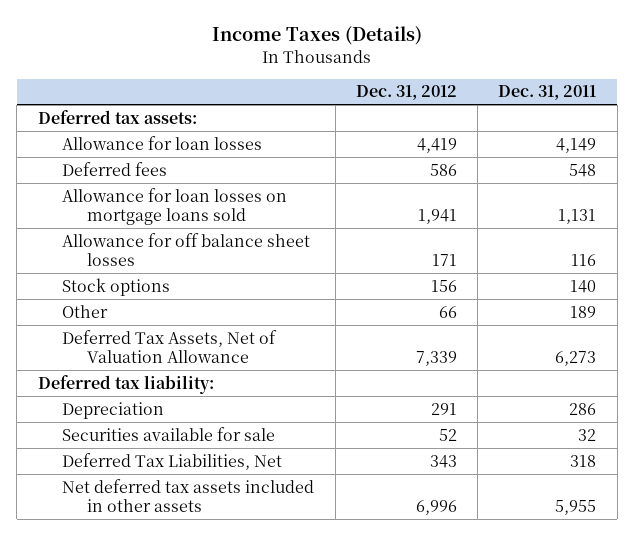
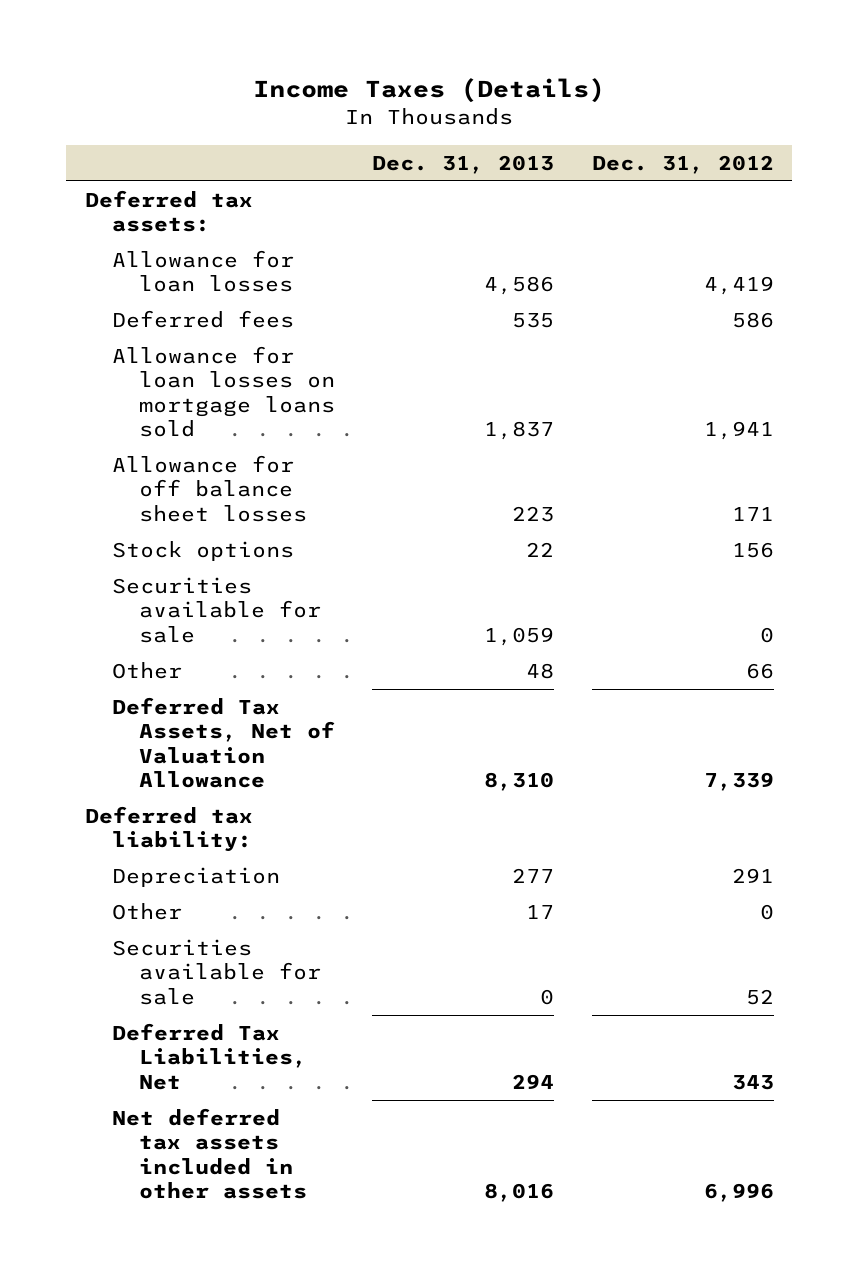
[498,85,597,101] Dec. 31, 2011 -> none
none -> [372,154,555,174] Dec. 31, 2013
none -> [111,577,321,643] Securities available for sale
none -> [111,903,182,921] Other

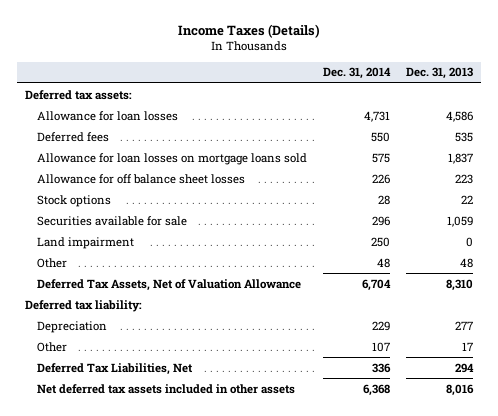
[591,154,774,174] Dec. 31, 2012 -> none
none -> [322,67,391,80] Dec. 31, 2014
none -> [36,236,134,249] Land impairment
[111,939,321,1005] Securities available for sale -> none

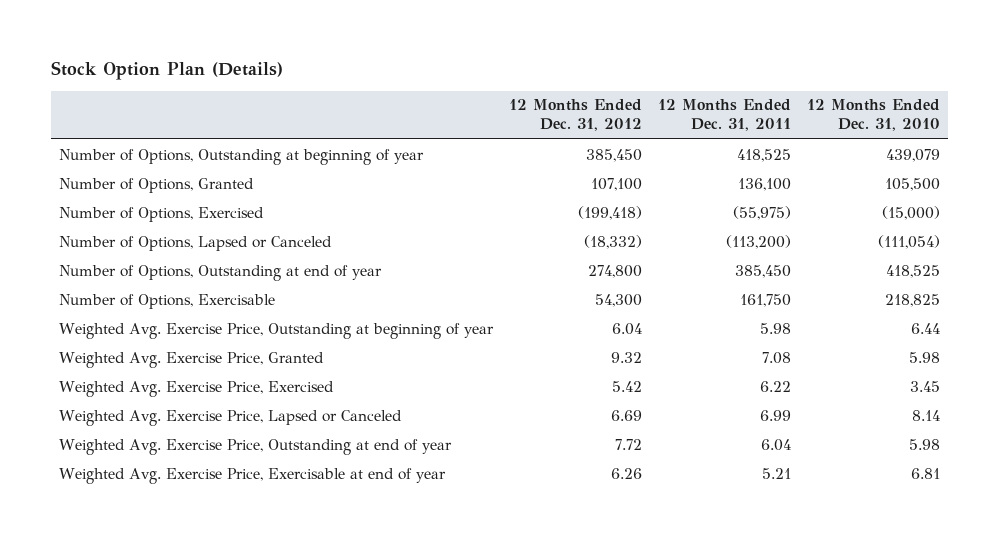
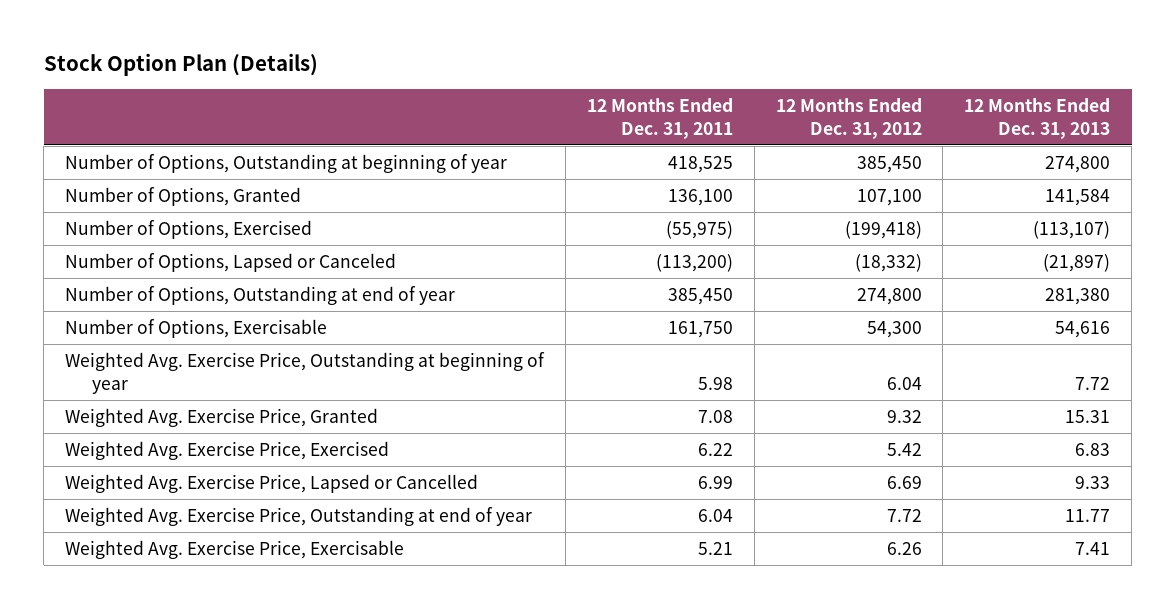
[807,99,941,132] 12 Months Ended Dec. 31, 2010 -> none
none -> [964,98,1111,139] 12 Months Ended Dec. 31, 2013
[58,409,402,426] Weighted Avg. Exercise Price, Lapsed or Canceled -> [65,473,479,493] Weighted Avg. Exercise Price, Lapsed or Cancelled
[58,467,446,484] Weighted Avg. Exercise Price, Exercisable at end of year -> [65,539,405,559] Weighted Avg. Exercise Price, Exercisable

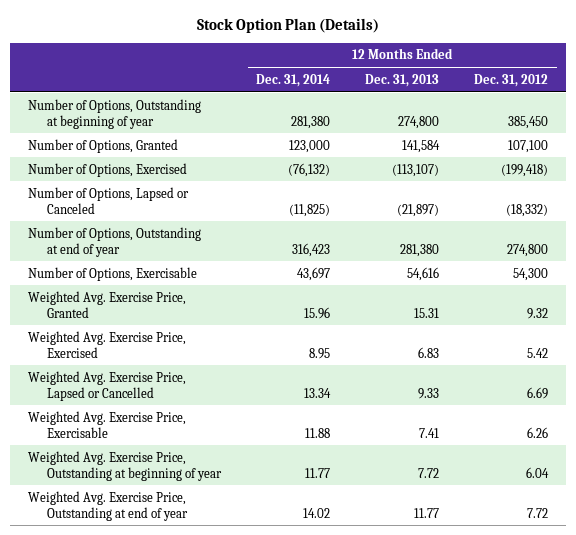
[586,98,733,139] 12 Months Ended Dec. 31, 2011 -> none
none -> [256,73,331,87] Dec. 31, 2014
[65,351,546,394] Weighted Avg. Exercise Price, Outstanding at beginning of year -> [27,450,223,481] Weighted Avg. Exercise Price, Outstanding at beginning of year
[65,506,533,526] Weighted Avg. Exercise Price, Outstanding at end of year -> [27,490,189,521] Weighted Avg. Exercise Price, Outstanding at end of year

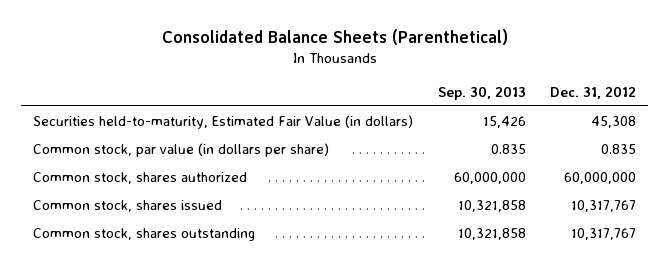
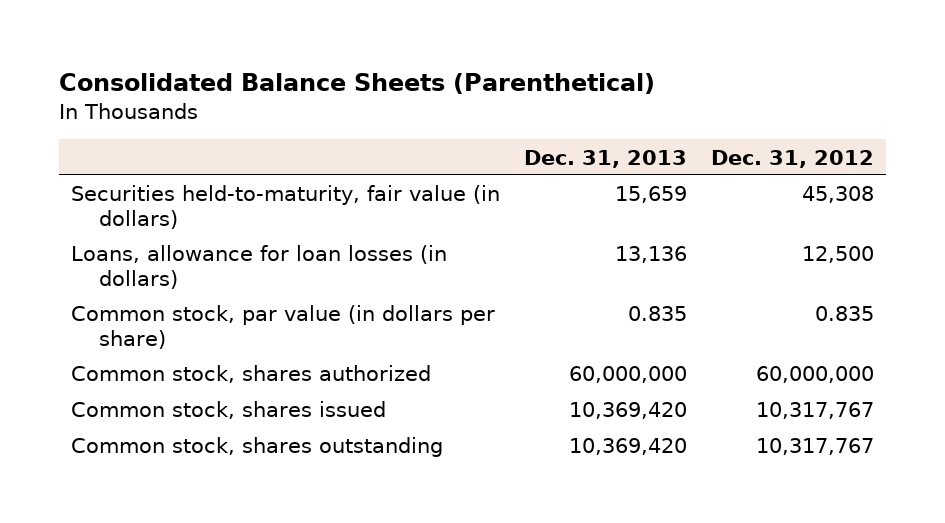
[437,85,526,100] Sep. 30, 2013 -> none
none -> [524,149,688,168] Dec. 31, 2013
[32,115,413,130] Securities held-to-maturity, Estimated Fair Value (in dollars) -> [71,185,501,230] Securities held-to-maturity, fair value (in dollars)
none -> [71,245,448,290] Loans, allowance for loan losses (in dollars)

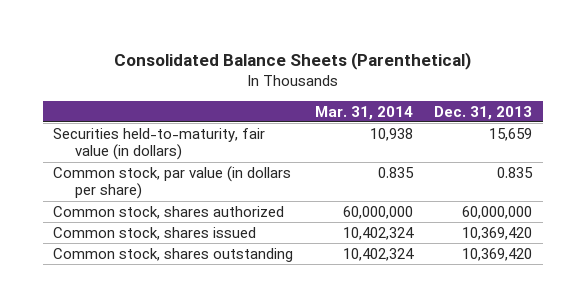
[710,149,874,168] Dec. 31, 2012 -> none
none -> [314,105,413,120] Mar. 31, 2014
[71,245,448,290] Loans, allowance for loan losses (in dollars) -> none

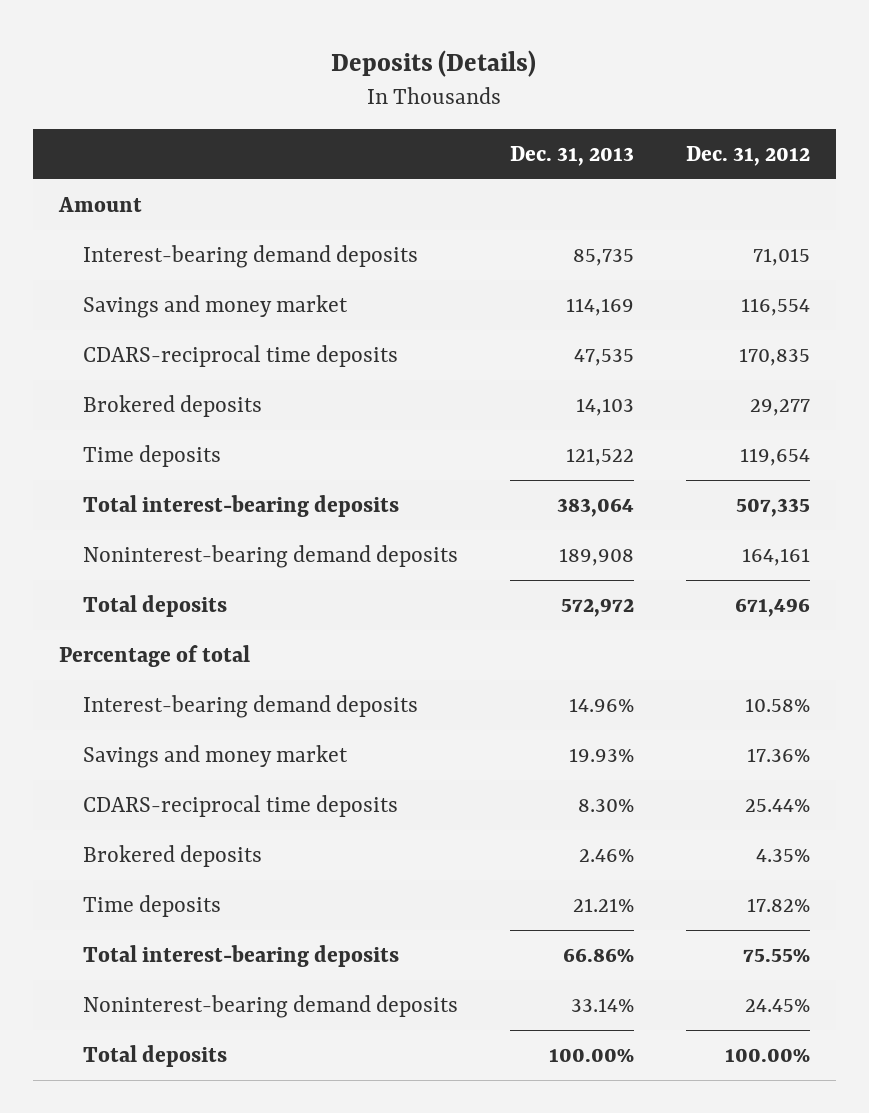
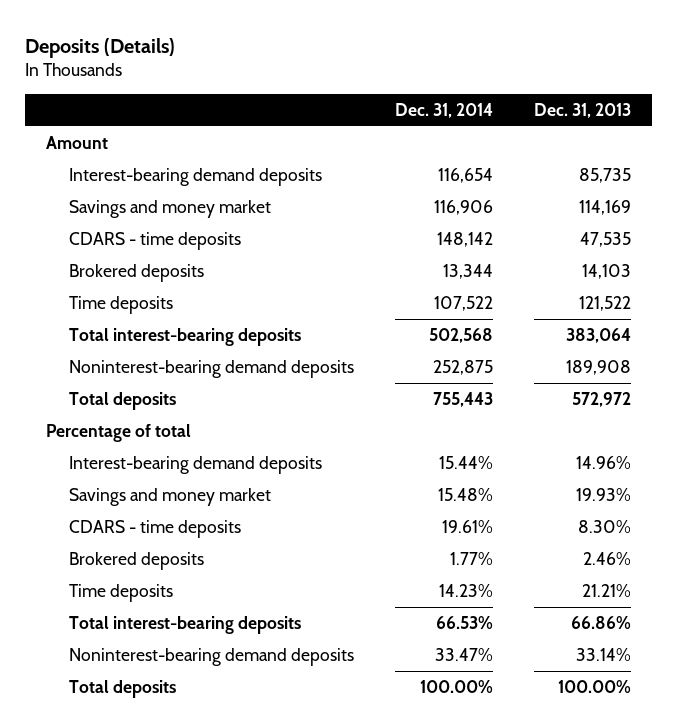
[685,145,810,166] Dec. 31, 2012 -> none
none -> [394,103,493,119] Dec. 31, 2014
[82,344,398,367] CDARS-reciprocal time deposits -> [68,232,241,251] CDARS - time deposits
[82,794,398,817] CDARS-reciprocal time deposits -> [68,520,241,539] CDARS - time deposits

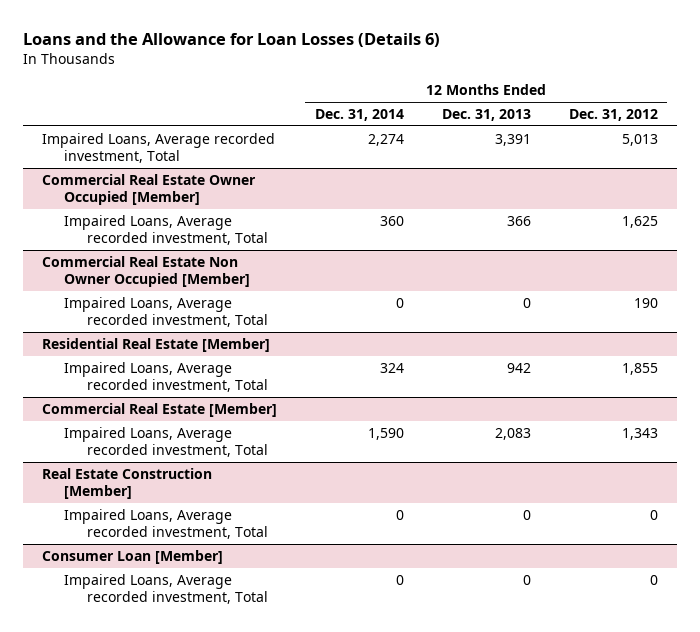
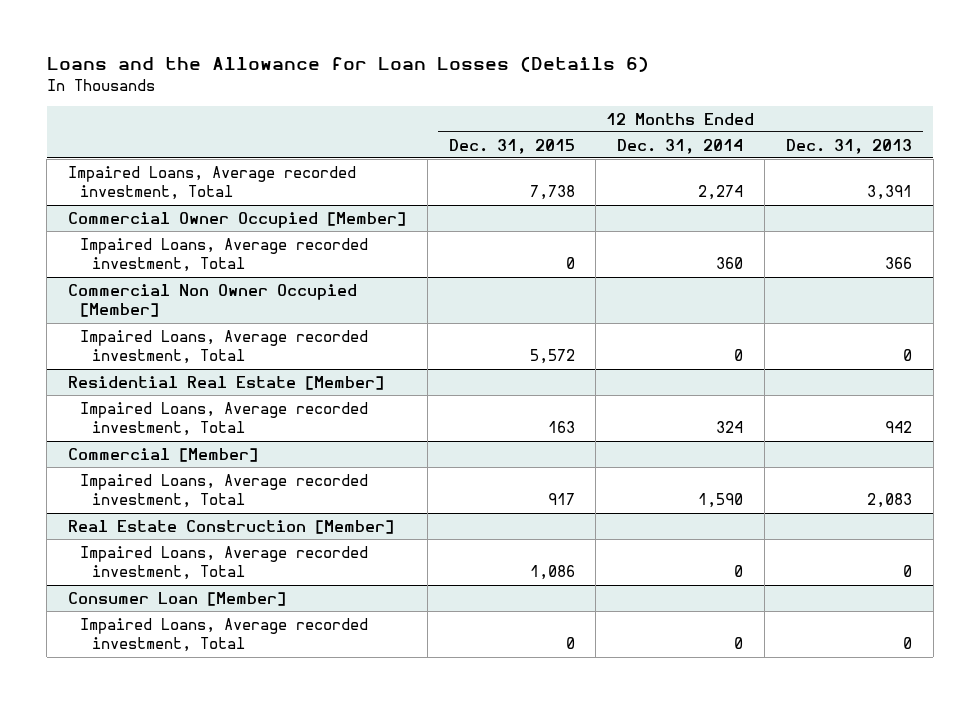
[568,109,658,122] Dec. 31, 2012 -> none
none -> [448,138,575,154] Dec. 31, 2015
[41,174,256,205] Commercial Real Estate Owner Occupied [Member] -> [68,211,407,228] Commercial Owner Occupied [Member]
[41,256,251,287] Commercial Real Estate Non Owner Occupied [Member] -> [68,283,358,318] Commercial Non Owner Occupied [Member]
[41,403,277,418] Commercial Real Estate [Member] -> [68,447,259,462] Commercial [Member]

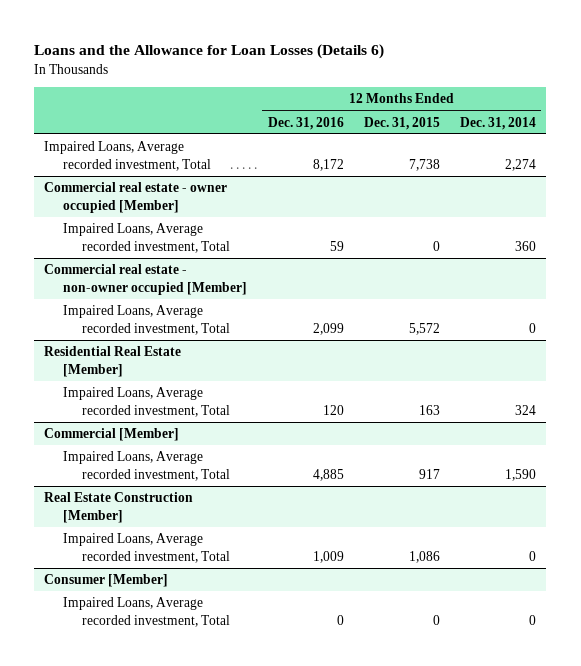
[785,138,912,154] Dec. 31, 2013 -> none
none -> [267,116,344,130] Dec. 31, 2016
[68,211,407,228] Commercial Owner Occupied [Member] -> [44,182,228,213] Commercial real estate - owner occupied [Member]
[68,283,358,318] Commercial Non Owner Occupied [Member] -> [44,264,248,295] Commercial real estate - non-owner occupied [Member]
[68,591,287,606] Consumer Loan [Member] -> [44,574,169,588] Consumer [Member]

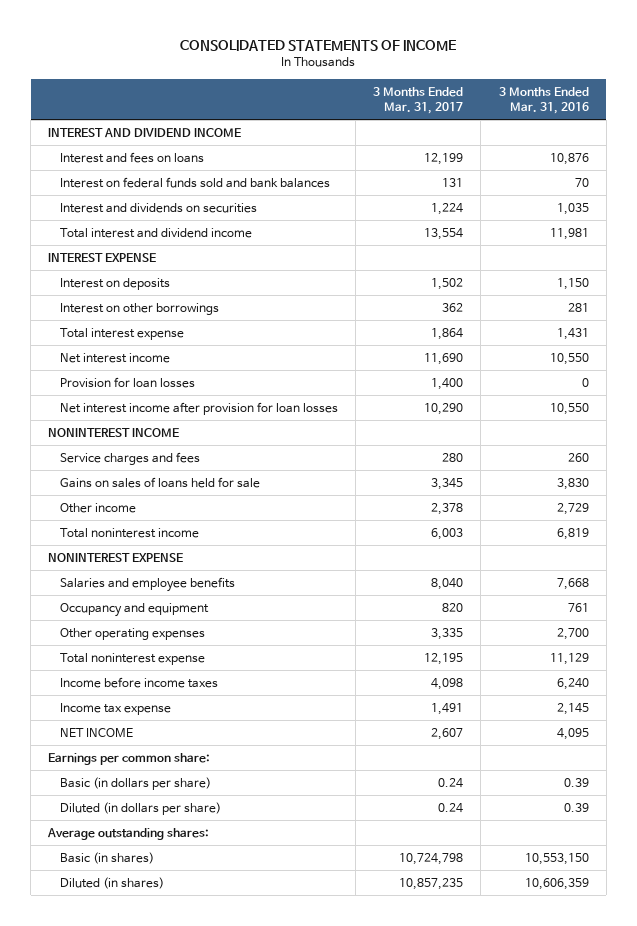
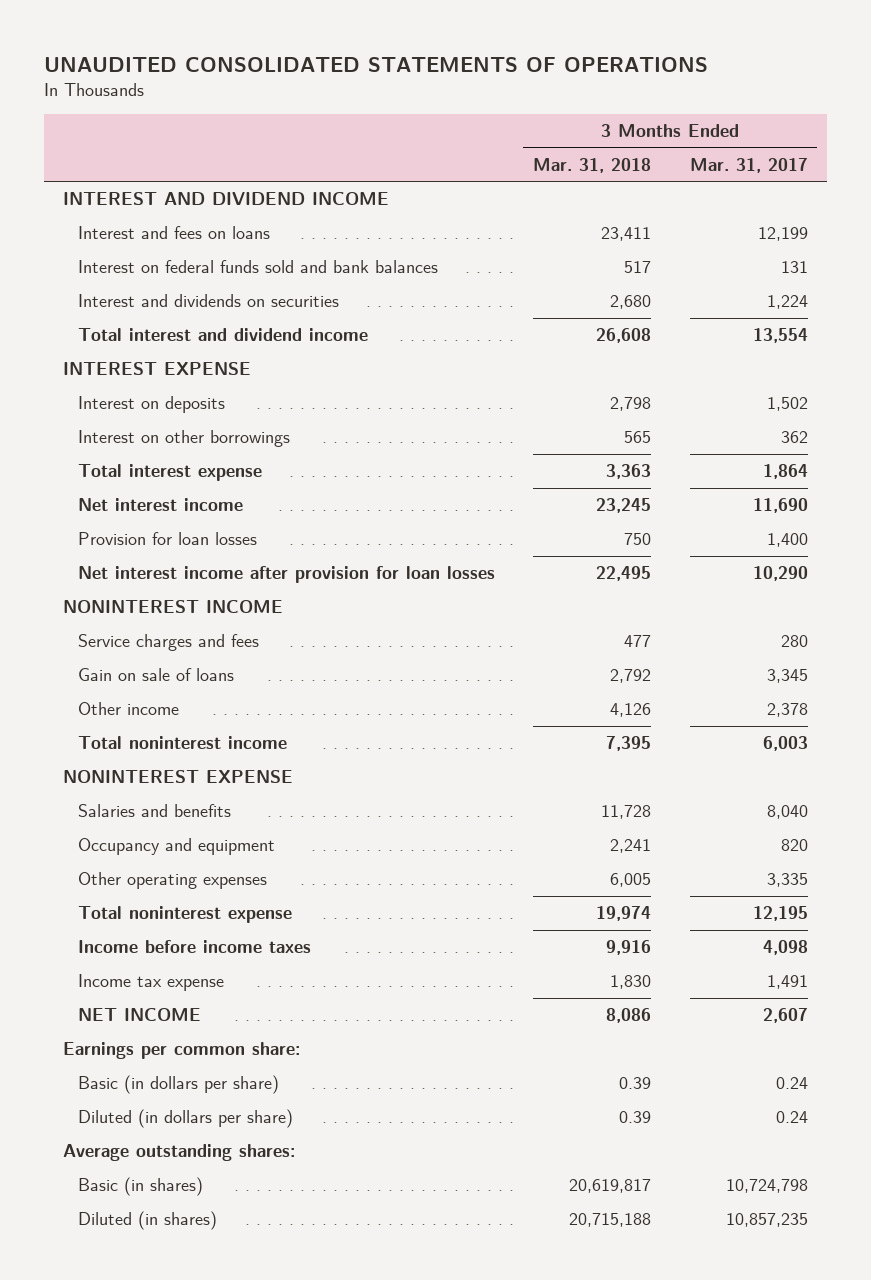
[180,39,457,51] CONSOLIDATED STATEMENTS OF INCOME -> [43,56,708,72] UNAUDITED CONSOLIDATED STATEMENTS OF OPERATIONS
[498,86,589,115] 3 Months Ended Mar. 31, 2016 -> none
none -> [533,157,652,173] Mar. 31, 2018
[59,476,260,488] Gains on sales of loans held for sale -> [77,668,234,682] Gain on sale of loans
[59,576,235,592] Salaries and employee benefits -> [77,804,231,818] Salaries and benefits

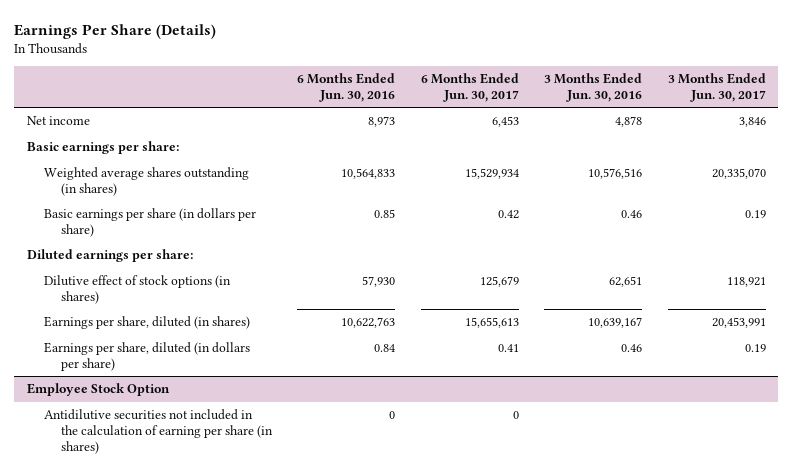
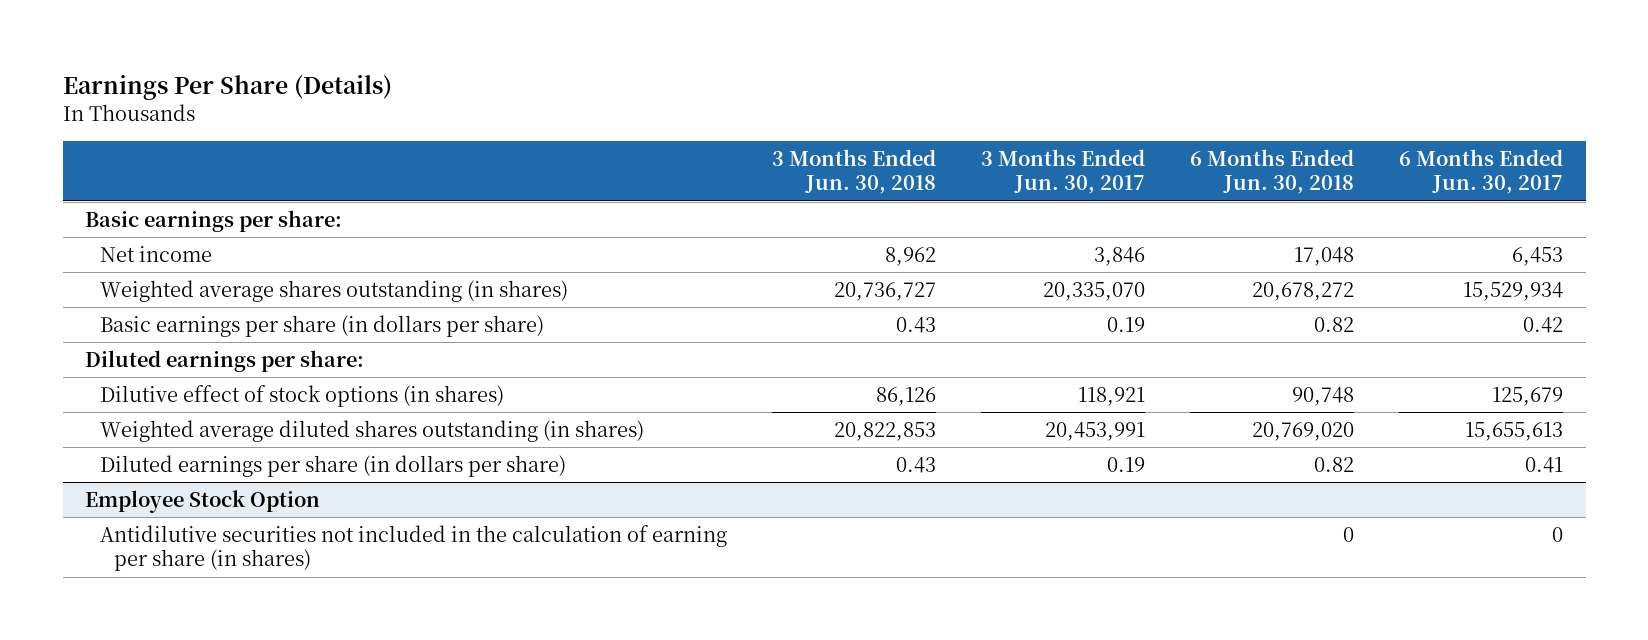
[297,73,396,102] 6 Months Ended Jun. 30, 2016 -> none
[544,73,643,102] 3 Months Ended Jun. 30, 2016 -> none
none -> [771,148,936,195] 3 Months Ended Jun. 30, 2018
none -> [1189,148,1354,195] 6 Months Ended Jun. 30, 2018
[26,116,90,126] Net income -> [99,246,212,263] Net income
[43,316,250,330] Earnings per share, diluted (in shares) -> [99,420,644,443] Weighted average diluted shares outstanding (in shares)
[43,342,250,371] Earnings per share, diluted (in dollars per share) -> [99,455,566,478] Diluted earnings per share (in dollars per share)

